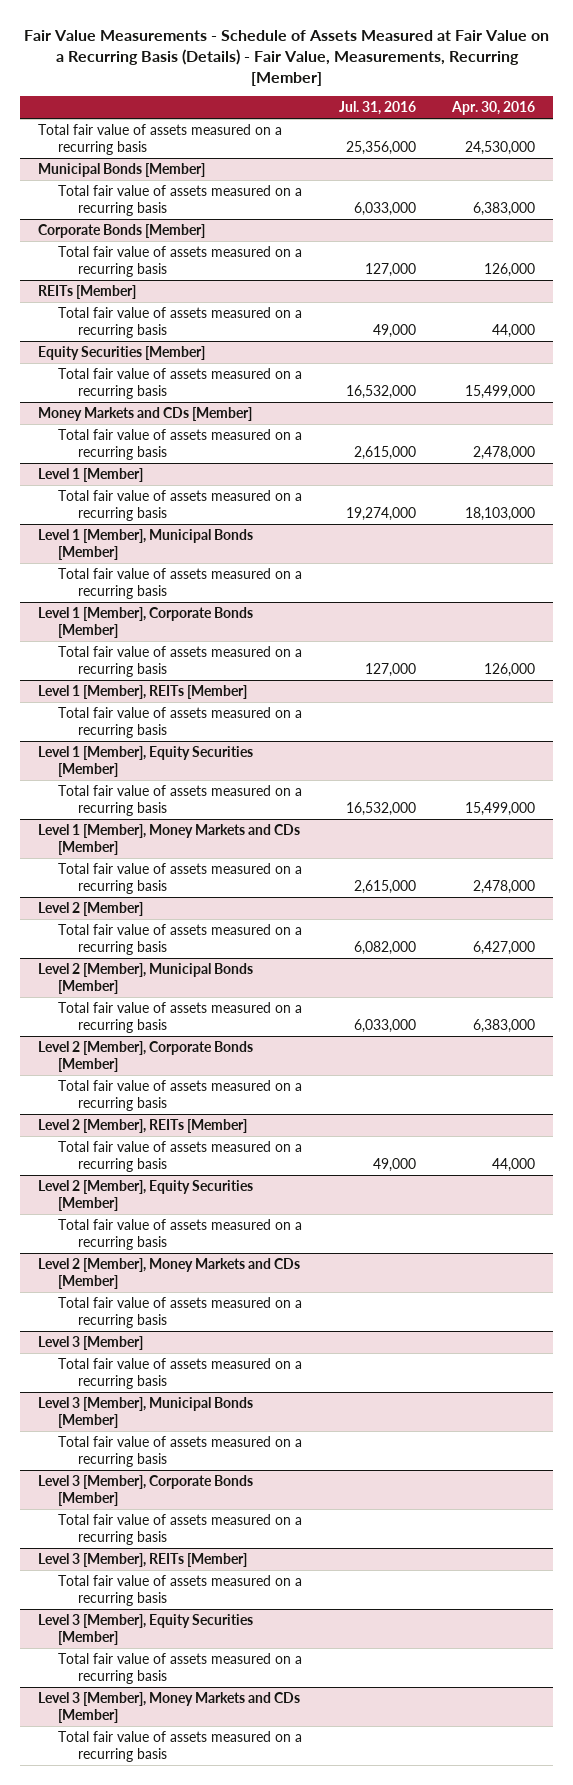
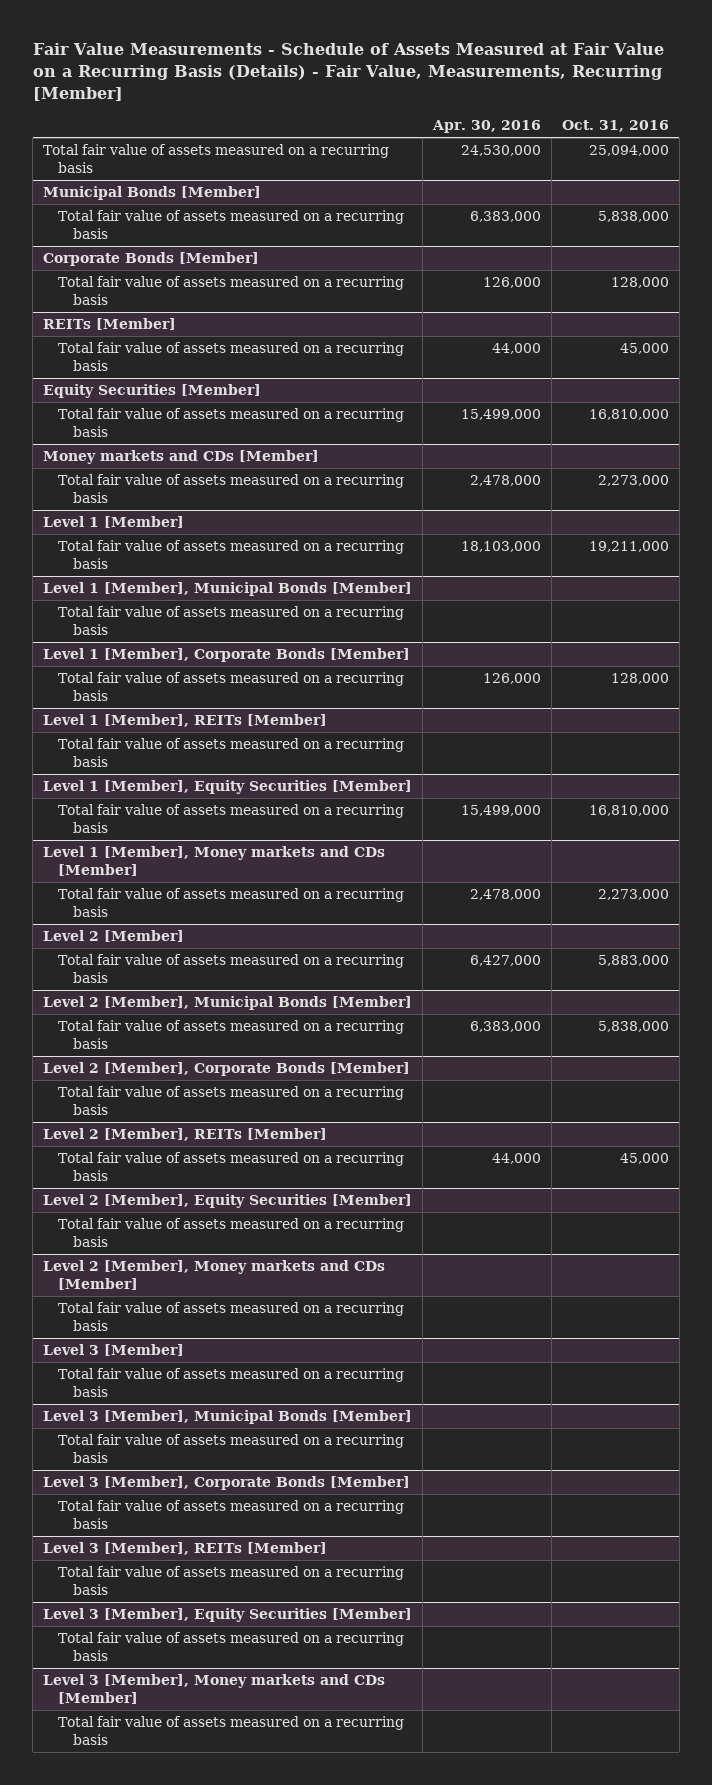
[338,101,416,116] Jul. 31, 2016 -> none
none -> [561,120,669,133] Oct. 31, 2016
[38,407,253,422] Money Markets and CDs [Member] -> [43,450,320,465] Money markets and CDs [Member]
[38,824,301,855] Level 1 [Member], Money Markets and CDs [Member] -> [43,846,386,876] Level 1 [Member], Money markets and CDs [Member]
[38,1258,301,1289] Level 2 [Member], Money Markets and CDs [Member] -> [43,1260,386,1290] Level 2 [Member], Money markets and CDs [Member]
[38,1692,301,1723] Level 3 [Member], Money Markets and CDs [Member] -> [43,1674,386,1704] Level 3 [Member], Money markets and CDs [Member]

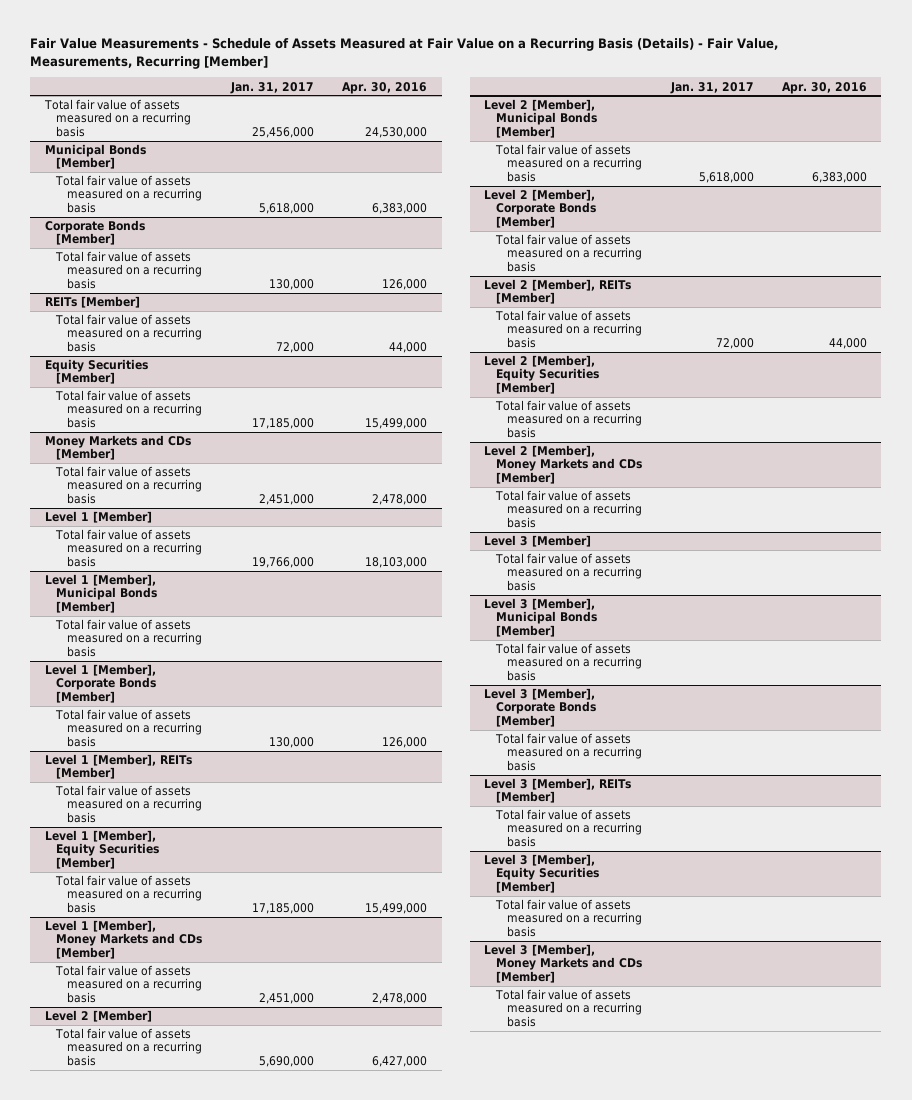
[561,120,669,133] Oct. 31, 2016 -> none
none -> [229,81,314,94] Jan. 31, 2017
[43,450,320,465] Money markets and CDs [Member] -> [44,435,191,461] Money Markets and CDs [Member]
[43,846,386,876] Level 1 [Member], Money markets and CDs [Member] -> [44,920,203,959] Level 1 [Member], Money Markets and CDs [Member]
[43,1260,386,1290] Level 2 [Member], Money markets and CDs [Member] -> [484,445,642,484] Level 2 [Member], Money Markets and CDs [Member]
[43,1674,386,1704] Level 3 [Member], Money markets and CDs [Member] -> [484,944,642,983] Level 3 [Member], Money Markets and CDs [Member]

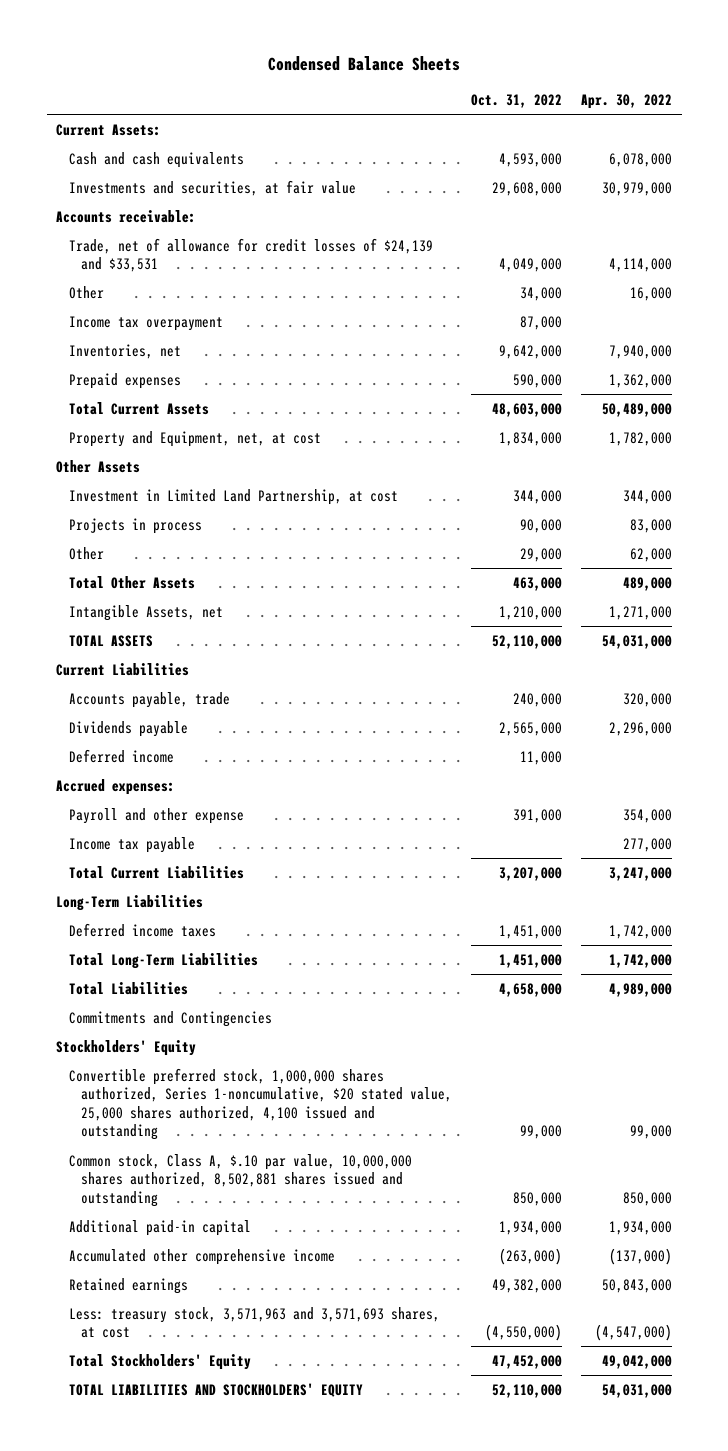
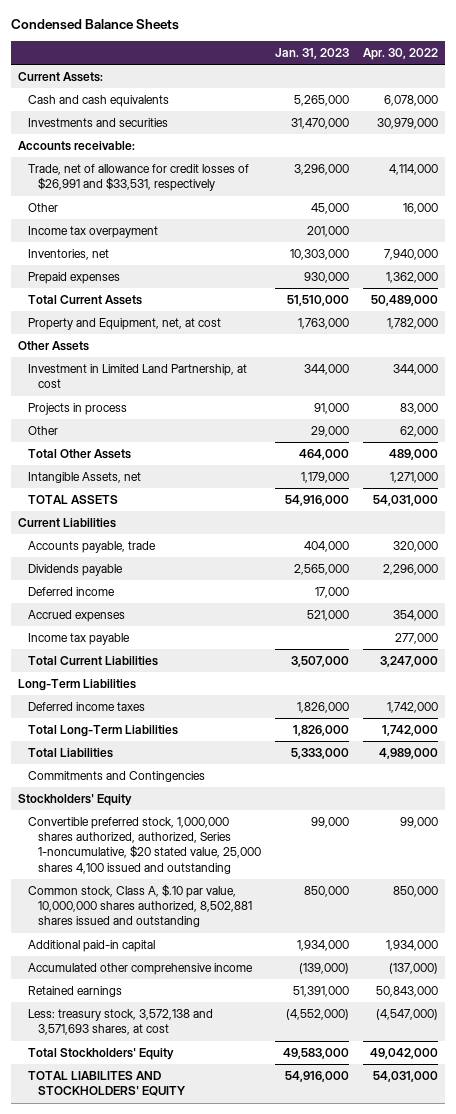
[471,94,563,109] Oct. 31, 2022 -> none
none -> [274,47,349,59] Jan. 31, 2023
[68,179,356,196] Investments and securities, at fair value -> [27,118,168,128] Investments and securities
[68,237,433,273] Trade, net of allowance for credit losses of $24,139 and $33,531 -> [27,164,249,192] Trade, net of allowance for credit losses of $26,991 and $33,531, respectively
[56,778,176,795] Accrued expenses: -> none
[68,807,244,824] Payroll and other expense -> [27,610,125,623] Accrued expenses
[68,1067,453,1141] Convertible preferred stock, 1,000,000 shares authorized, Series 1-noncumulative, $20 stated value, 25,000 shares authorized, 4,100 issued and outstanding -> [27,817,262,874] Convertible preferred stock, 1,000,000 shares authorized, authorized, Series 1-noncumulative, $20 stated value, 25,000 shares 4,100 issued and outstanding
[68,1306,440,1339] Less: treasury stock, 3,571,963 and 3,571,693 shares, at cost -> [27,1009,213,1036] Less: treasury stock, 3,572,138 and 3,571,693 shares, at cost
[68,1382,363,1397] TOTAL LIABILITIES AND STOCKHOLDERS' EQUITY -> [27,1071,187,1097] TOTAL LIABILITES AND STOCKHOLDERS' EQUITY

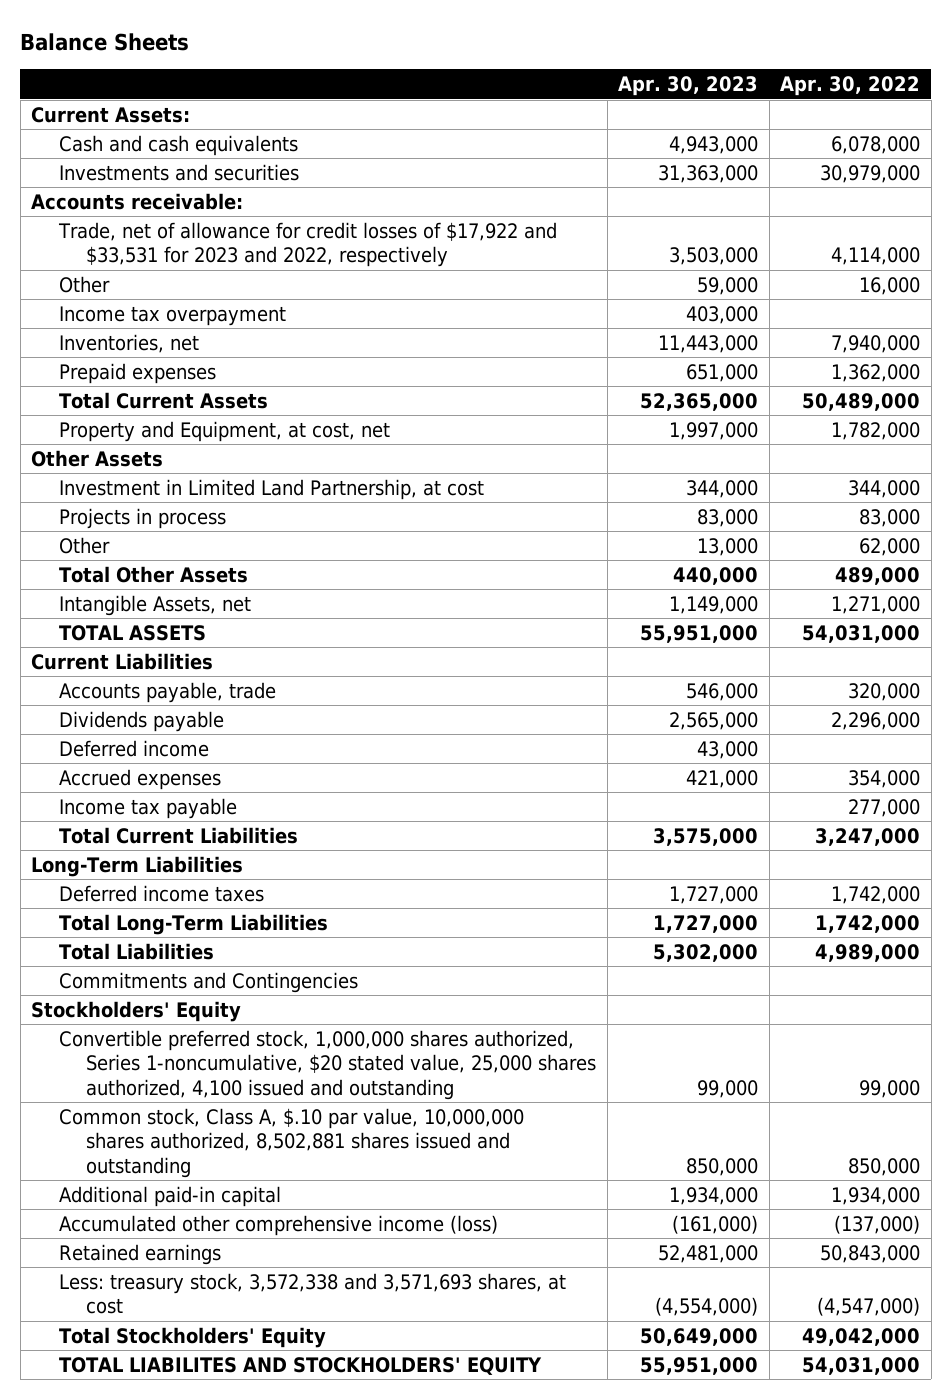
[10,19,179,31] Condensed Balance Sheets -> [20,33,190,52] Balance Sheets
[274,47,349,59] Jan. 31, 2023 -> none
none -> [618,76,759,97] Apr. 30, 2023
[27,164,249,192] Trade, net of allowance for credit losses of $26,991 and $33,531, respectively -> [57,221,557,268] Trade, net of allowance for credit losses of $17,922 and $33,531 for 2023 and 2022, respectively
[27,318,221,331] Property and Equipment, net, at cost -> [58,420,390,442] Property and Equipment, at cost, net
[27,817,262,874] Convertible preferred stock, 1,000,000 shares authorized, authorized, Series 1-noncumulative, $20 stated value, 25,000 shares 4,100 issued and outstanding -> [58,1029,597,1100] Convertible preferred stock, 1,000,000 shares authorized, Series 1-noncumulative, $20 stated value, 25,000 shares authorized, 4,100 issued and outstanding
[27,963,253,976] Accumulated other comprehensive income -> [58,1214,498,1236] Accumulated other comprehensive income (loss)
[27,1009,213,1036] Less: treasury stock, 3,572,138 and 3,571,693 shares, at cost -> [58,1272,566,1315] Less: treasury stock, 3,572,338 and 3,571,693 shares, at cost

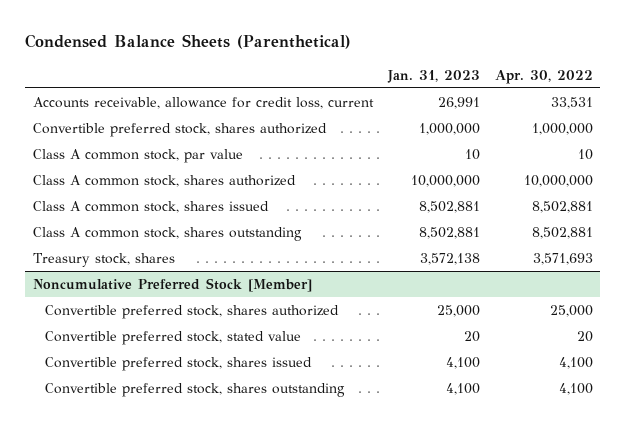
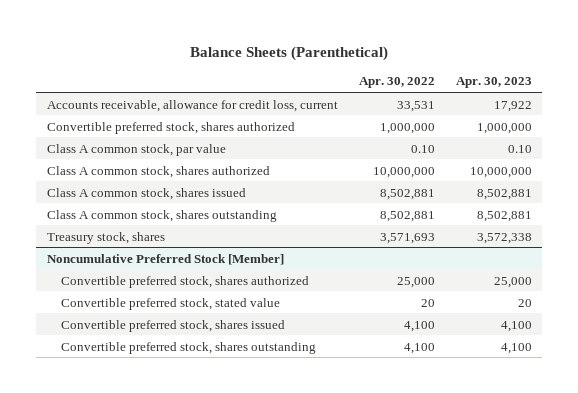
[25,34,352,50] Condensed Balance Sheets (Parenthetical) -> [190,45,389,61] Balance Sheets (Parenthetical)
[386,69,480,83] Jan. 31, 2023 -> none
none -> [455,77,532,89] Apr. 30, 2023
[577,148,593,160] 10 -> [410,144,435,153] 0.10

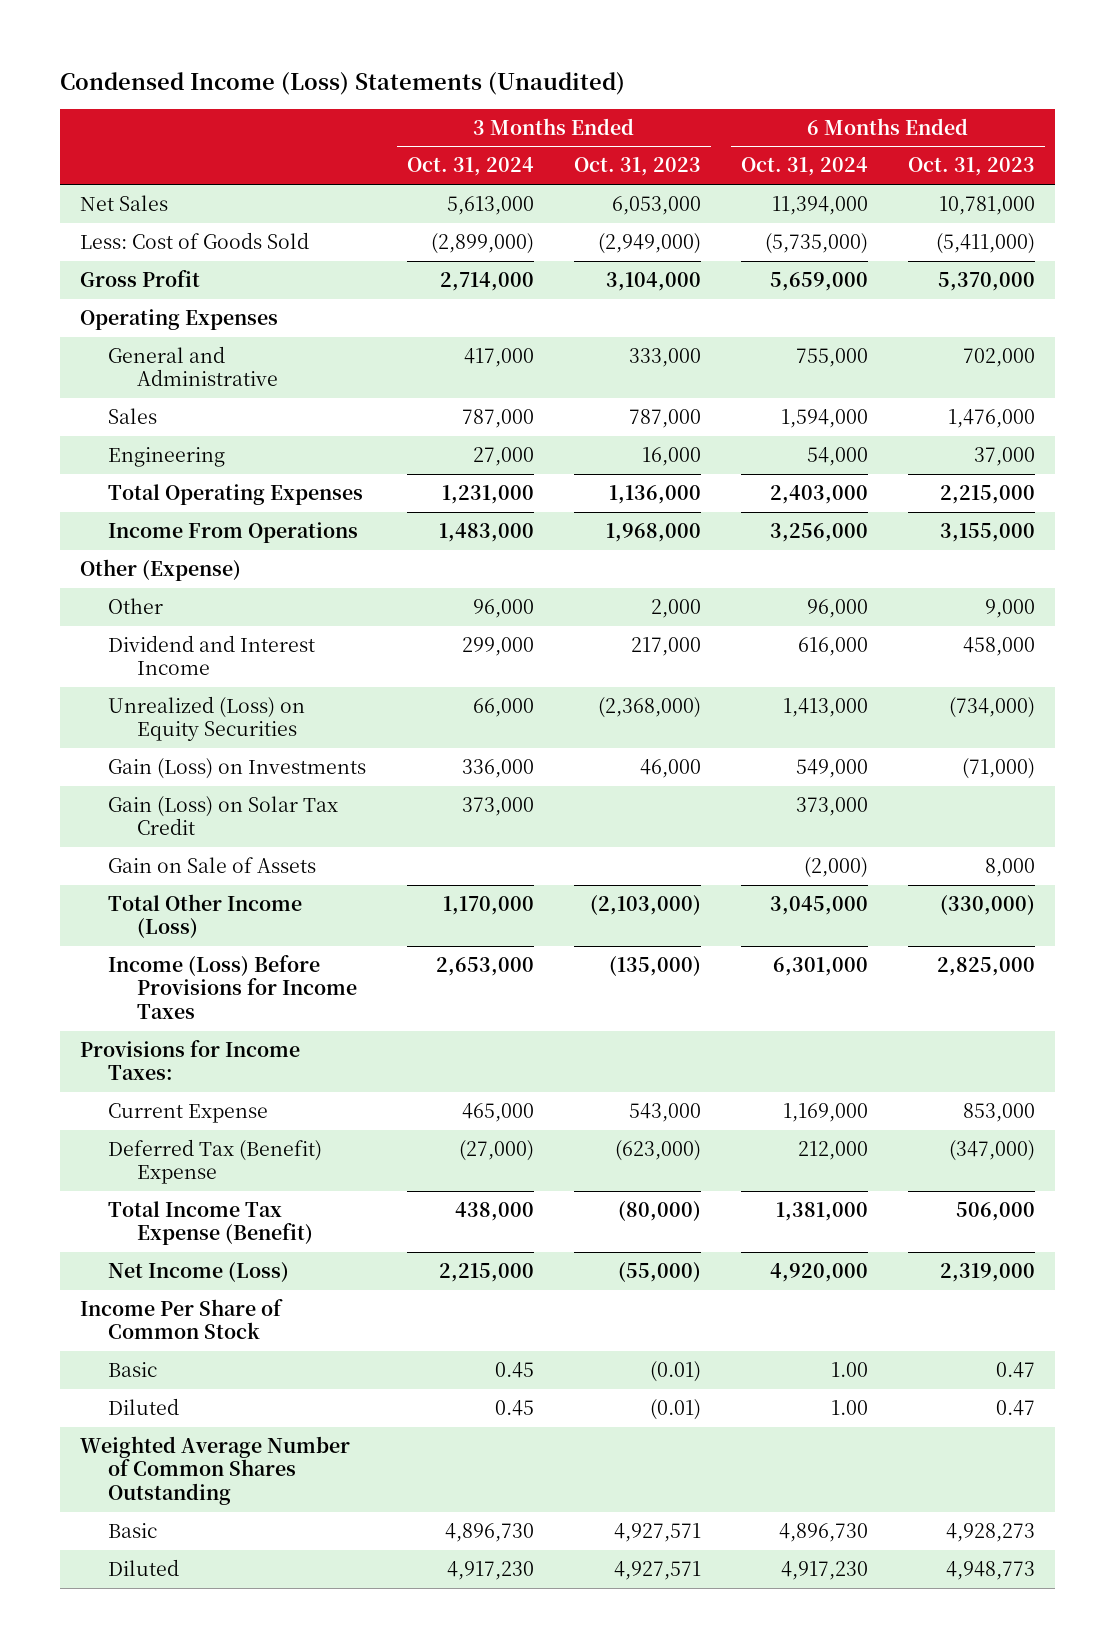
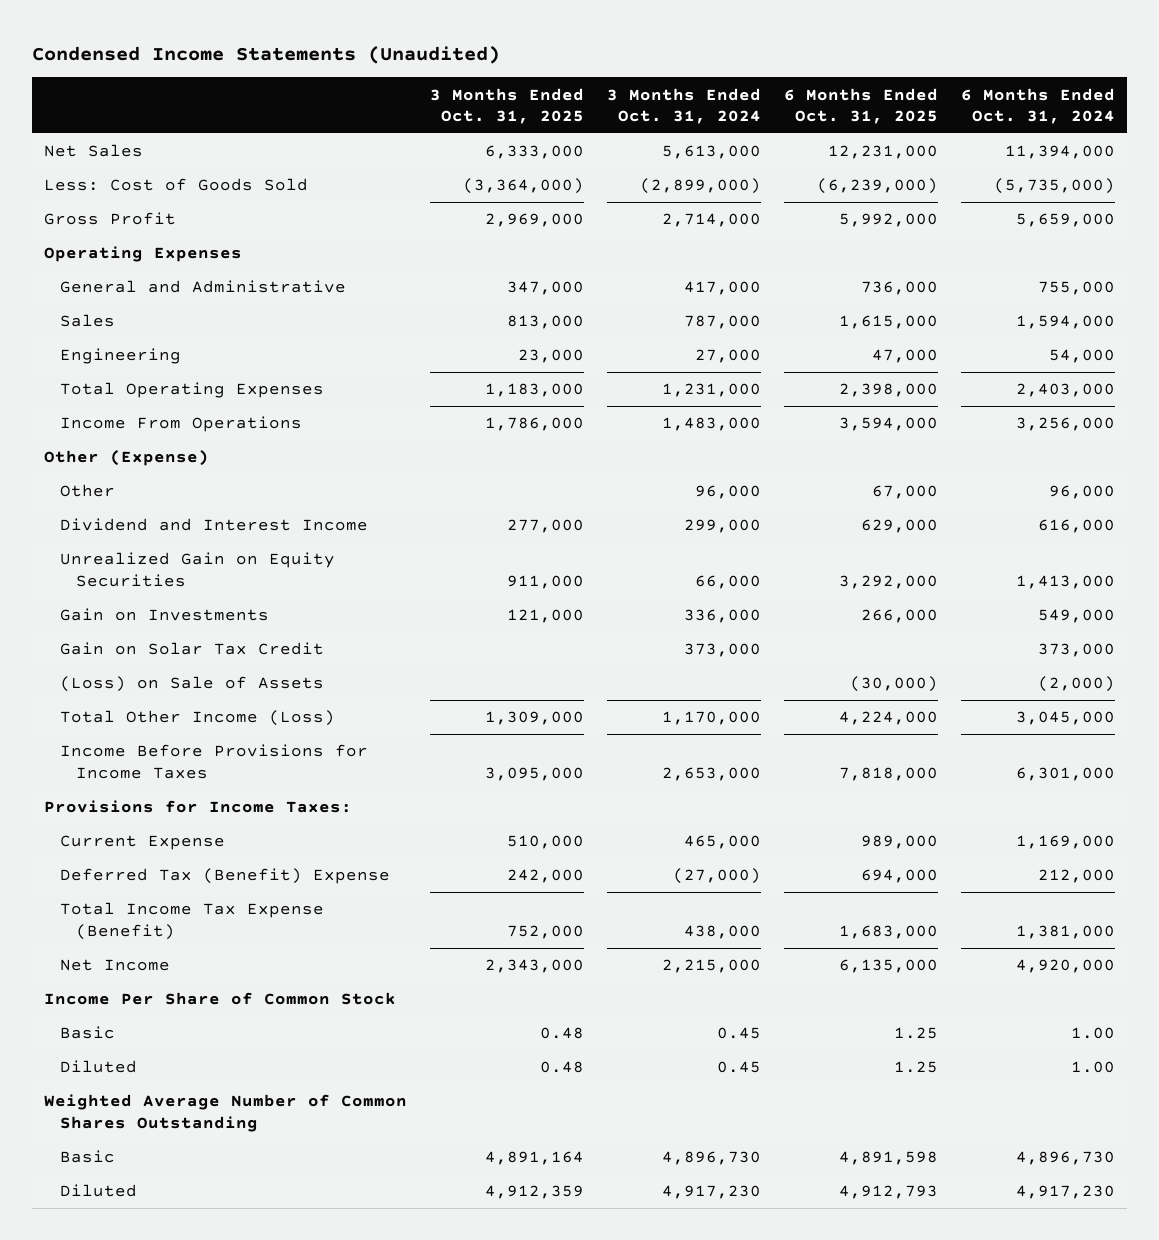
[59,71,625,95] Condensed Income (Loss) Statements (Unaudited) -> [32,45,501,64] Condensed Income Statements (Unaudited)
[573,157,701,177] Oct. 31, 2023 -> none
[908,157,1036,177] Oct. 31, 2023 -> none
none -> [429,87,584,124] 3 Months Ended Oct. 31, 2025
none -> [784,87,939,124] 6 Months Ended Oct. 31, 2025
[108,695,306,742] Unrealized (Loss) on Equity Securities -> [59,552,335,587] Unrealized Gain on Equity Securities
[108,757,367,779] Gain (Loss) on Investments -> [59,608,269,622] Gain on Investments
[108,795,339,836] Gain (Loss) on Solar Tax Credit -> [59,642,324,656] Gain on Solar Tax Credit
[108,856,317,873] Gain on Sale of Assets -> [59,676,324,693] (Loss) on Sale of Assets
[108,954,357,1020] Income (Loss) Before Provisions for Income Taxes -> [59,744,368,779] Income Before Provisions for Income Taxes
[108,1261,290,1282] Net Income (Loss) -> [59,959,170,972] Net Income

